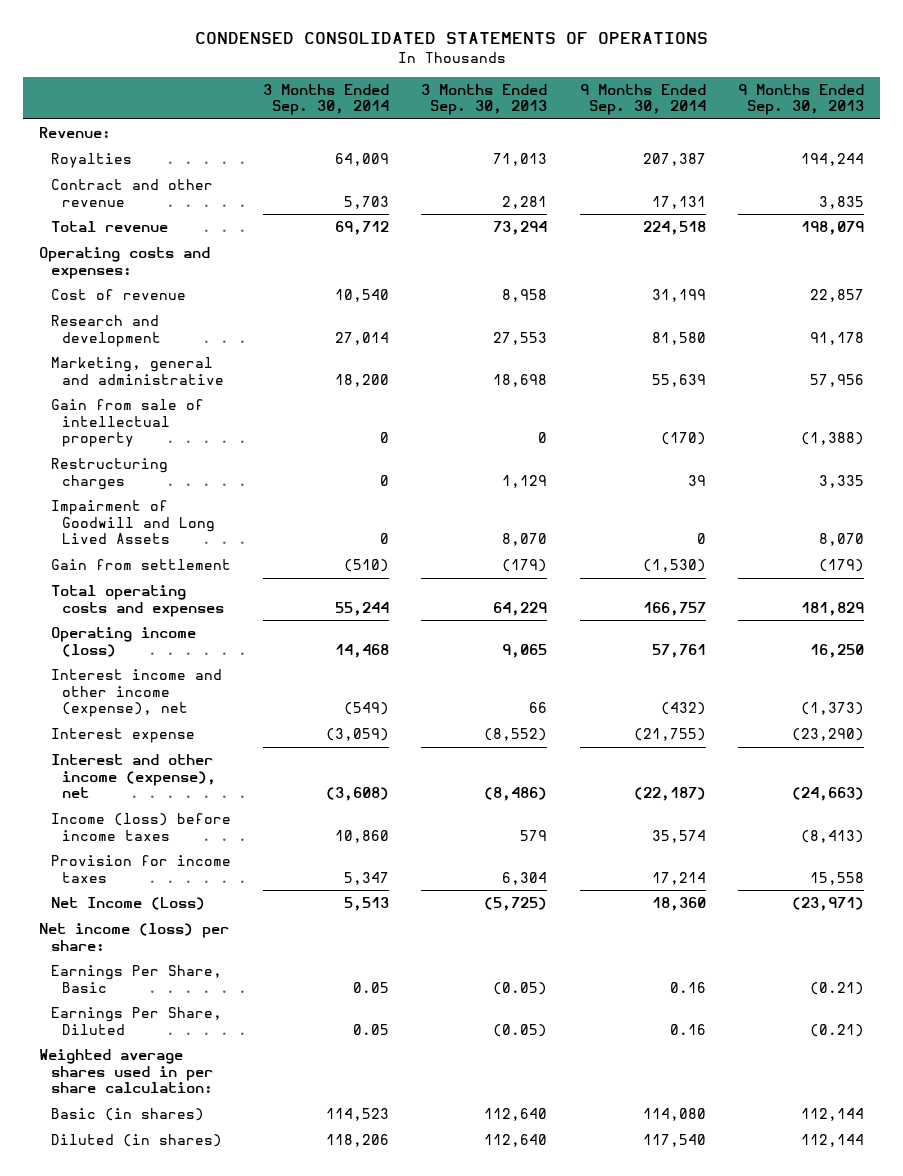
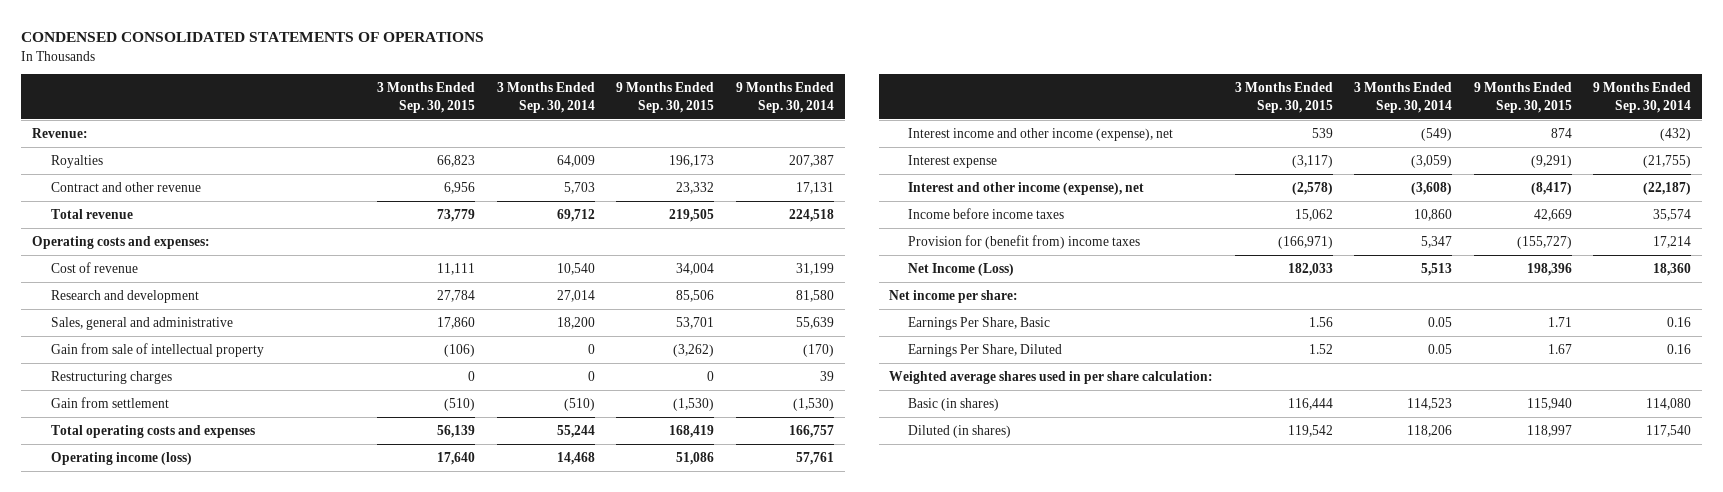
[421,83,548,116] 3 Months Ended Sep. 30, 2013 -> none
[738,83,865,116] 9 Months Ended Sep. 30, 2013 -> none
none -> [377,82,476,113] 3 Months Ended Sep. 30, 2015
none -> [616,82,715,113] 9 Months Ended Sep. 30, 2015
[50,357,225,385] Marketing, general and administrative -> [50,316,233,330] Sales, general and administrative
[50,500,216,545] Impairment of Goodwill and Long Lived Assets -> none
[50,813,231,841] Income (loss) before income taxes -> [908,207,1065,219] Income before income taxes
[50,855,231,883] Provision for income taxes -> [908,234,1141,249] Provision for (benefit from) income taxes
[39,923,230,951] Net income (loss) per share: -> [889,289,1019,303] Net income per share:

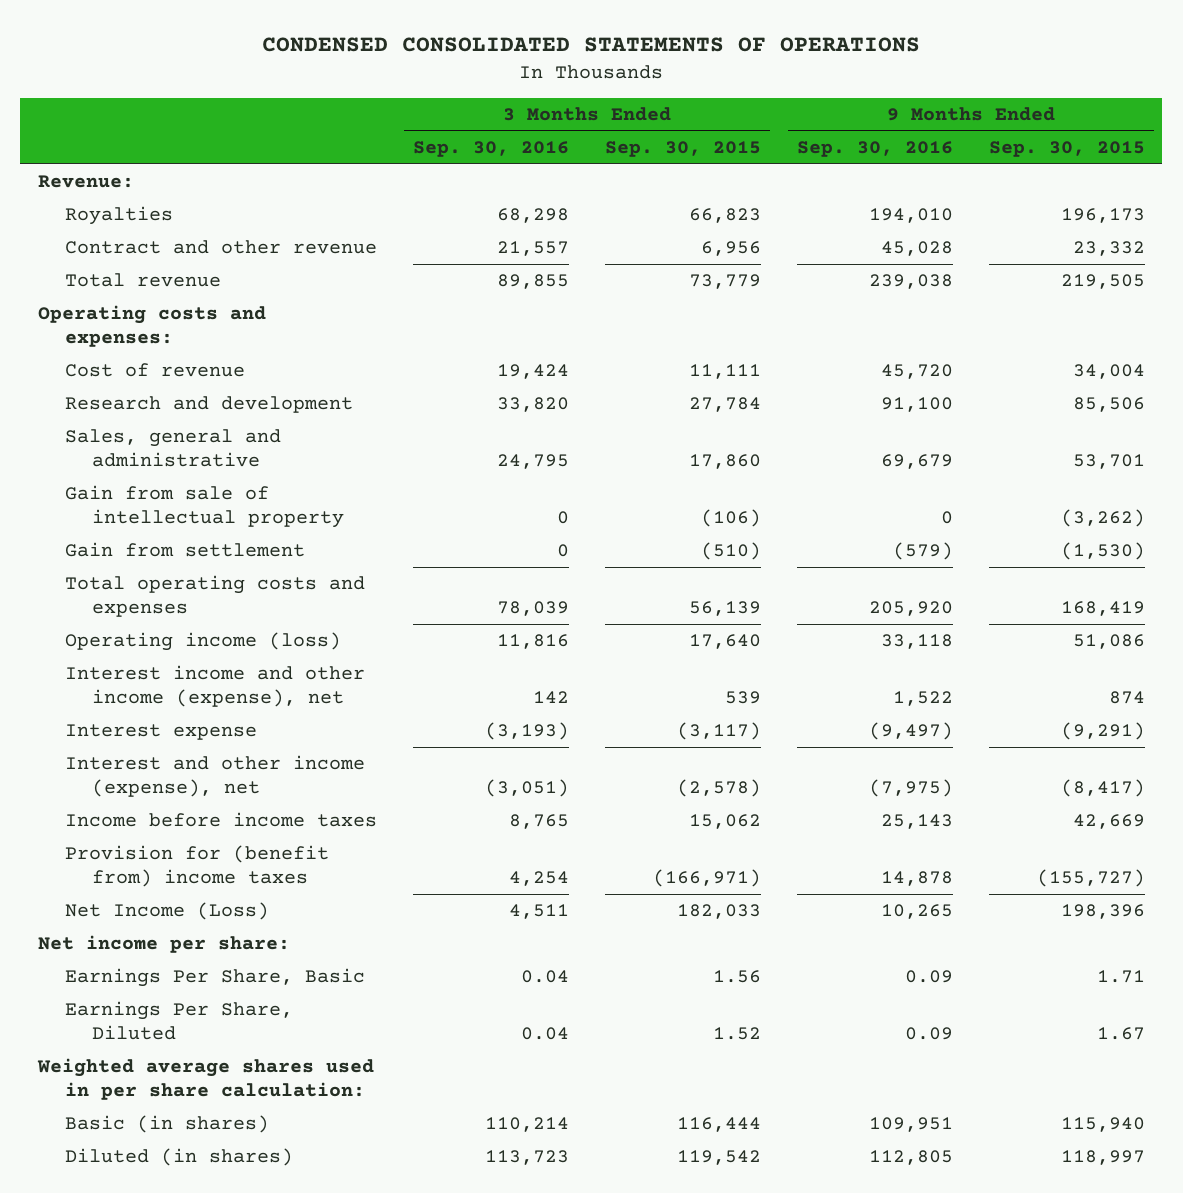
[496,82,595,113] 3 Months Ended Sep. 30, 2014 -> none
[735,82,834,113] 9 Months Ended Sep. 30, 2014 -> none
none -> [412,141,569,158] Sep. 30, 2016
none -> [796,141,953,158] Sep. 30, 2016
[50,370,172,384] Restructuring charges -> none

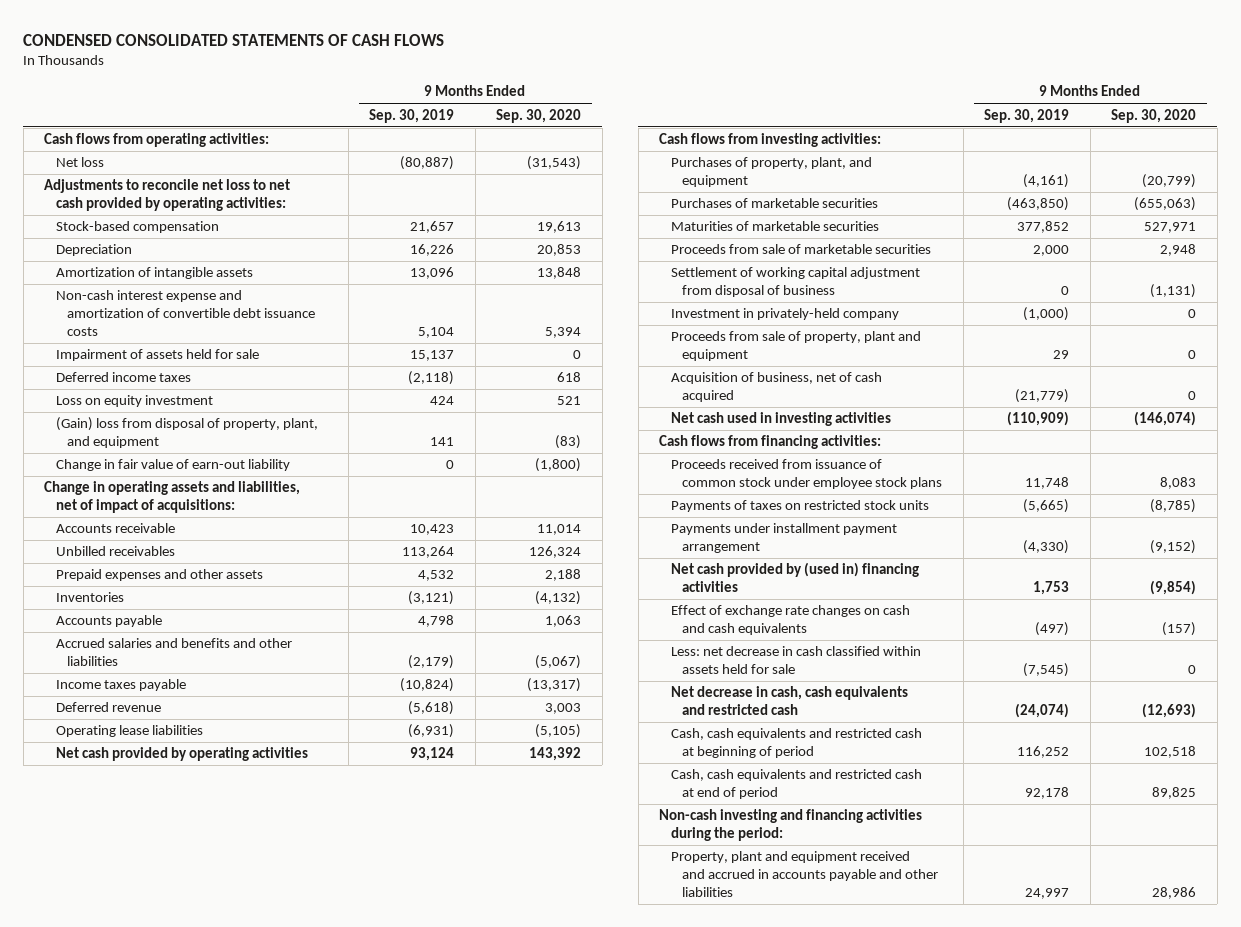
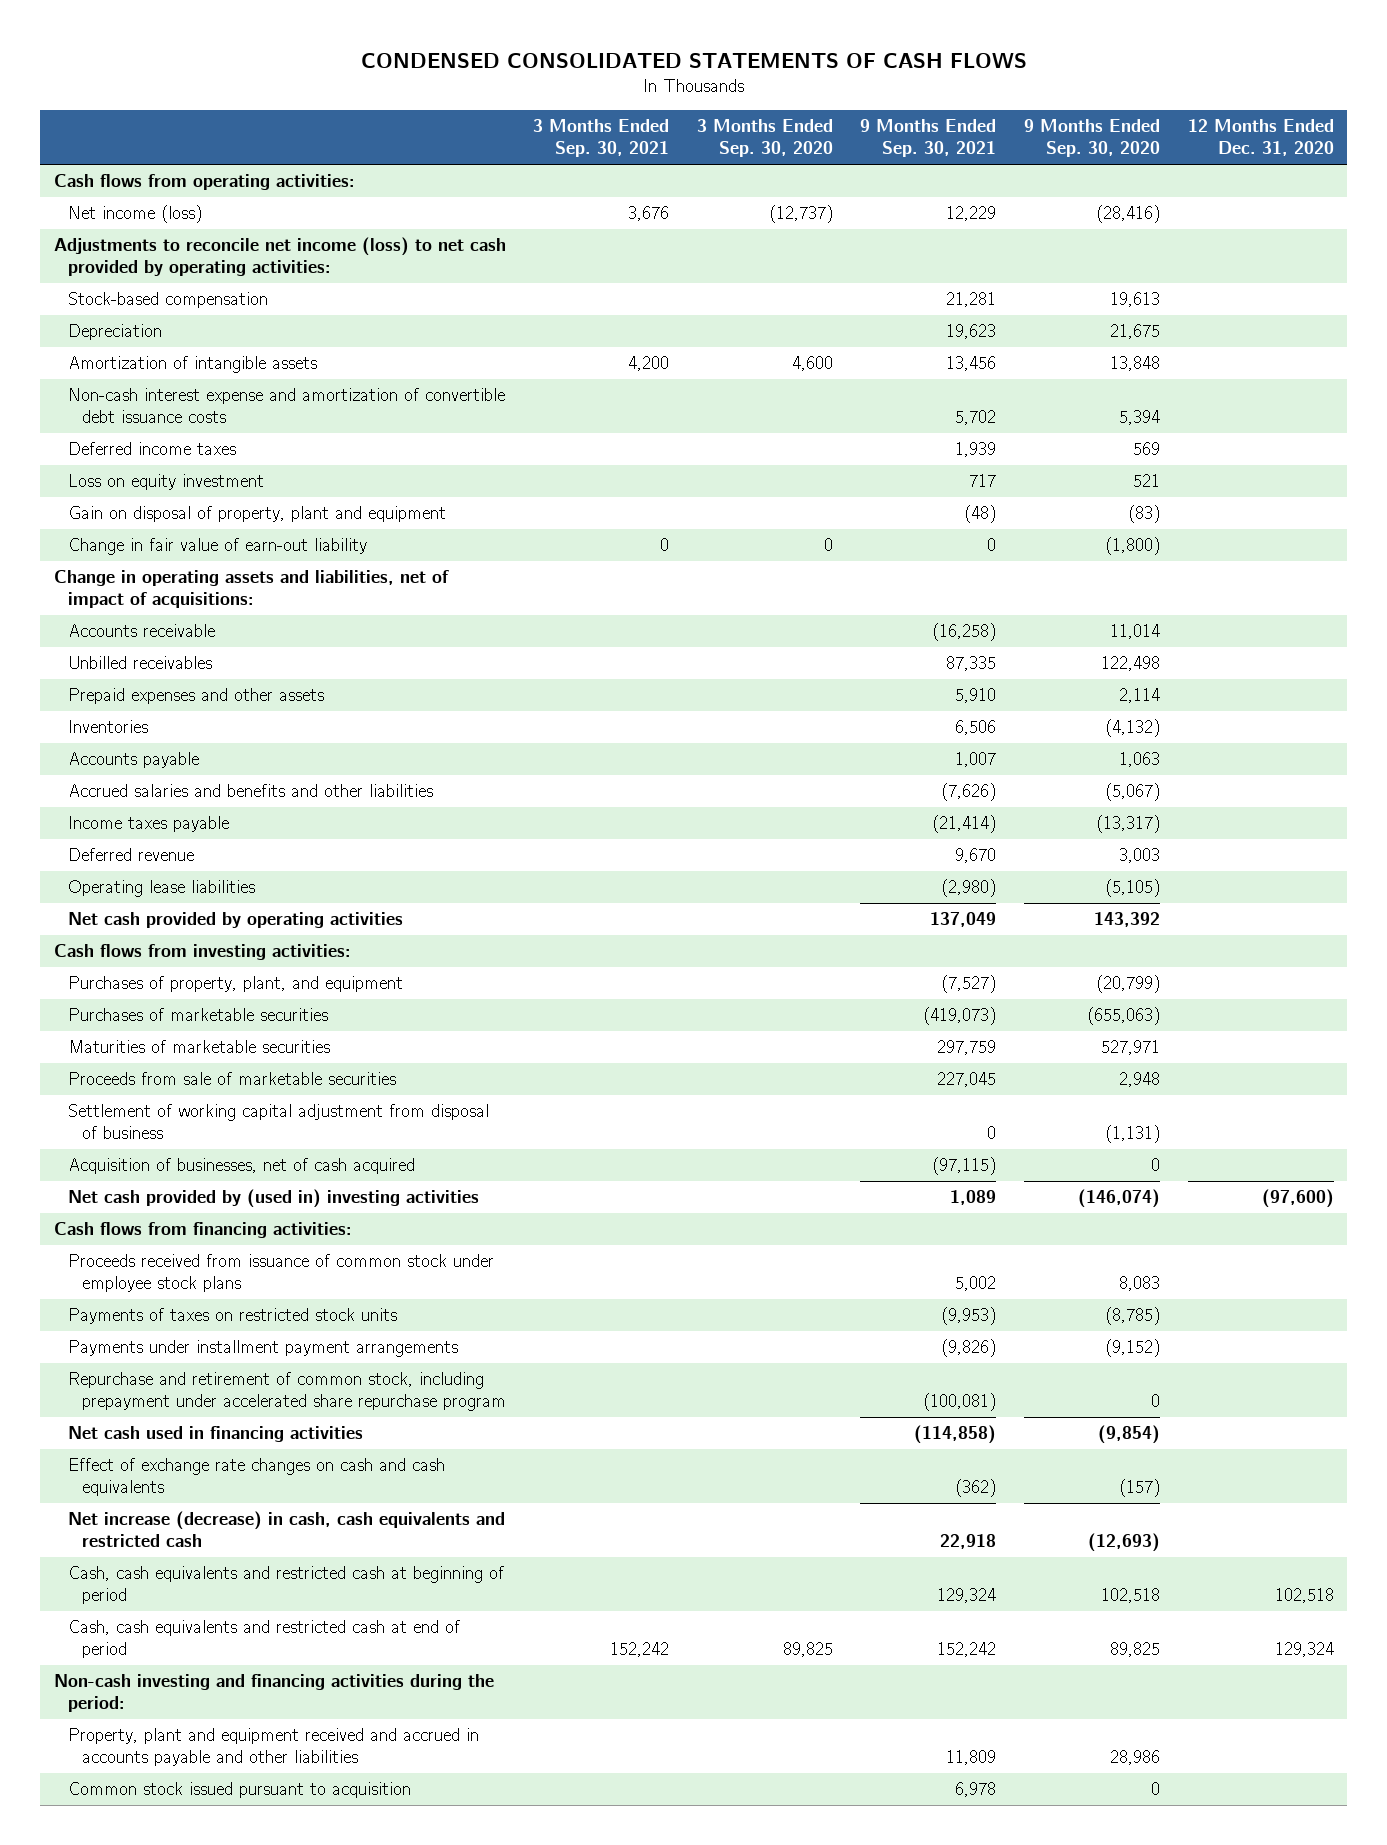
[369,108,455,123] Sep. 30, 2019 -> none
none -> [533,119,670,158] 3 Months Ended Sep. 30, 2021
none -> [696,119,833,158] 3 Months Ended Sep. 30, 2020
none -> [860,119,997,158] 9 Months Ended Sep. 30, 2021
none -> [1187,119,1334,157] 12 Months Ended Dec. 31, 2020
[55,157,104,168] Net loss -> [67,205,202,224] Net income (loss)
[527,156,582,171] (31,543) -> [1096,205,1161,224] (28,416)
[44,179,291,212] Adjustments to reconcile net loss to net cash provided by operating activities: -> [53,237,506,277] Adjustments to reconcile net income (loss) to net cash provided by operating activities:
[537,244,582,257] 20,853 -> [1110,324,1161,340] 21,675
[55,349,259,362] Impairment of assets held for sale -> none
[557,372,582,383] 618 -> [1133,442,1161,456] 569
[55,417,318,449] (Gain) loss from disposal of property, plant, and equipment -> [67,506,446,523] Gain on disposal of property, plant and equipment
[529,546,582,559] 126,324 -> [1101,656,1161,672] 122,498
[545,569,582,582] 2,188 -> [1119,688,1161,704] 2,114
[670,308,899,321] Investment in privately-held company -> none
[670,331,921,362] Proceeds from sale of property, plant and equipment -> none
[670,372,882,403] Acquisition of business, net of cash acquired -> [67,1158,415,1175] Acquisition of businesses, net of cash acquired
[670,412,891,427] Net cash used in investing activities -> [67,1189,479,1209] Net cash provided by (used in) investing activities
[670,523,897,554] Payments under installment payment arrangement -> [67,1340,458,1358] Payments under installment payment arrangements
none -> [67,1372,506,1412] Repurchase and retirement of common stock, including prepayment under accelerated share repurchase program
[670,562,919,593] Net cash provided by (used in) financing activities -> [67,1426,363,1443] Net cash used in financing activities
[670,646,921,675] Less: net decrease in cash classified within assets held for sale -> none
[670,686,908,716] Net decrease in cash, cash equivalents and restricted cash -> [67,1511,505,1548] Net increase (decrease) in cash, cash equivalents and restricted cash
none -> [67,1782,411,1799] Common stock issued pursuant to acquisition

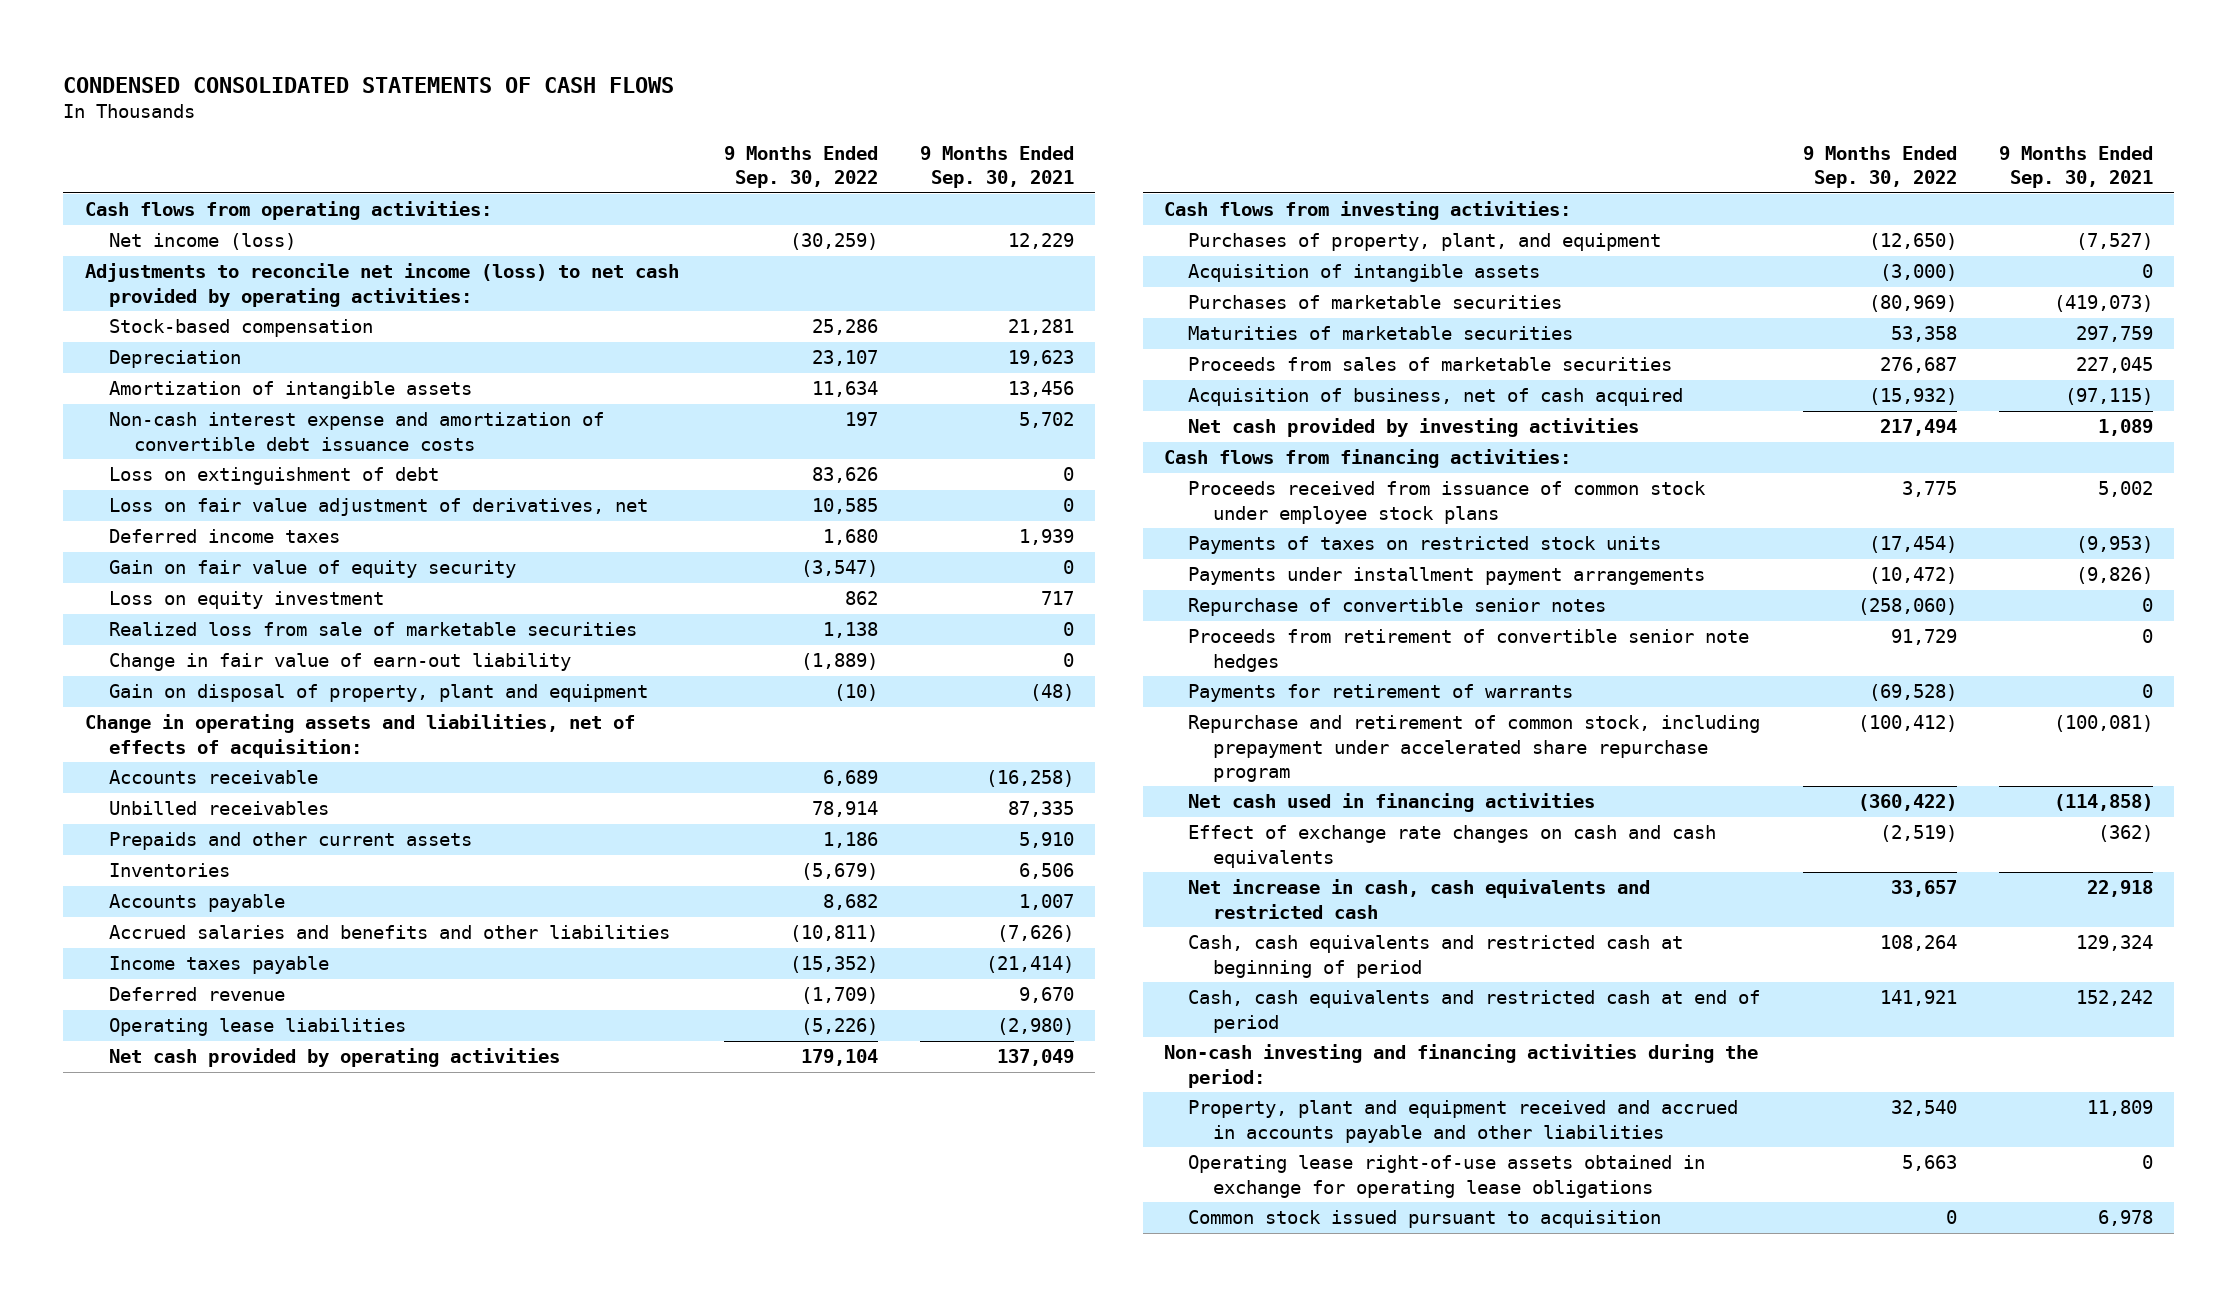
[533,119,670,158] 3 Months Ended Sep. 30, 2021 -> none
[696,119,833,158] 3 Months Ended Sep. 30, 2020 -> none
[1024,119,1161,158] 9 Months Ended Sep. 30, 2020 -> none
[1187,119,1334,157] 12 Months Ended Dec. 31, 2020 -> none
none -> [723,145,878,188] 9 Months Ended Sep. 30, 2022
none -> [109,467,440,486] Loss on extinguishment of debt
none -> [109,498,649,517] Loss on fair value adjustment of derivatives, net
none -> [109,560,517,579] Gain on fair value of equity security
none -> [109,622,638,637] Realized loss from sale of marketable securities
[67,506,446,523] Gain on disposal of property, plant and equipment -> [109,684,649,703] Gain on disposal of property, plant and equipment
[53,570,449,609] Change in operating assets and liabilities, net of impact of acquisitions: -> [84,714,635,758] Change in operating assets and liabilities, net of effects of acquisition:
[67,688,324,705] Prepaid expenses and other assets -> [109,832,473,851] Prepaids and other current assets
none -> [1188,264,1541,283] Acquisition of intangible assets
[67,1104,489,1140] Settlement of working capital adjustment from disposal of business -> none
[67,1072,396,1086] Proceeds from sale of marketable securities -> [1188,357,1673,372] Proceeds from sales of marketable securities
[67,1158,415,1175] Acquisition of businesses, net of cash acquired -> [1188,388,1684,407] Acquisition of business, net of cash acquired
[67,1189,479,1209] Net cash provided by (used in) investing activities -> [1188,418,1640,438] Net cash provided by investing activities
none -> [1188,598,1607,617] Repurchase of convertible senior notes
none -> [1188,629,1750,672] Proceeds from retirement of convertible senior note hedges
none -> [1188,684,1574,703] Payments for retirement of warrants
[67,1511,505,1548] Net increase (decrease) in cash, cash equivalents and restricted cash -> [1188,879,1651,919] Net increase in cash, cash equivalents and restricted cash
none -> [1188,1155,1706,1198] Operating lease right-of-use assets obtained in exchange for operating lease obligations

